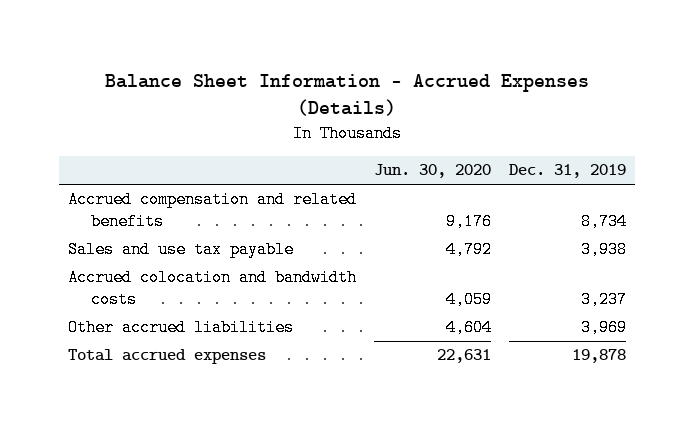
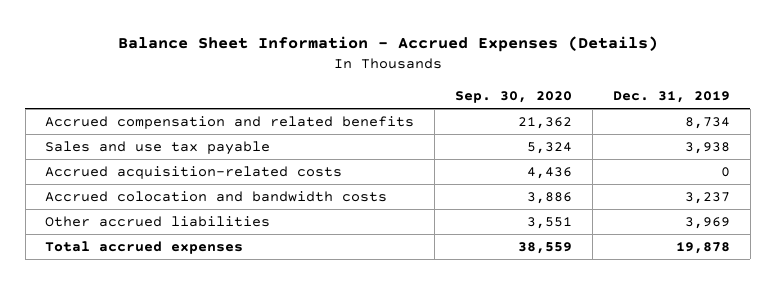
[373,164,491,179] Jun. 30, 2020 -> none
none -> [455,91,573,104] Sep. 30, 2020
none -> [45,165,343,179] Accrued acquisition-related costs

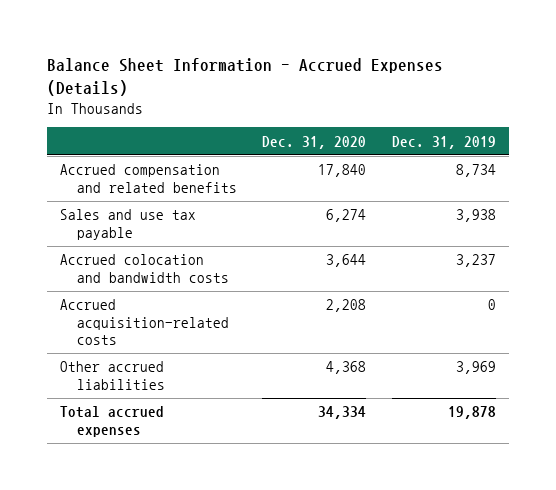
[455,91,573,104] Sep. 30, 2020 -> none
none -> [262,135,367,149] Dec. 31, 2020
[45,165,343,179] Accrued acquisition-related costs -> [60,299,229,346] Accrued acquisition-related costs

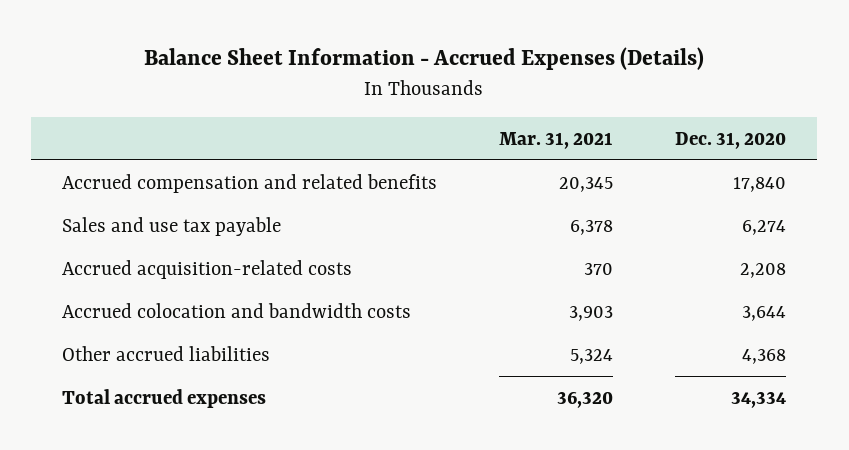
[392,135,497,149] Dec. 31, 2019 -> none
none -> [499,131,614,149] Mar. 31, 2021
[60,254,229,283] Accrued colocation and bandwidth costs -> [62,302,412,318] Accrued colocation and bandwidth costs

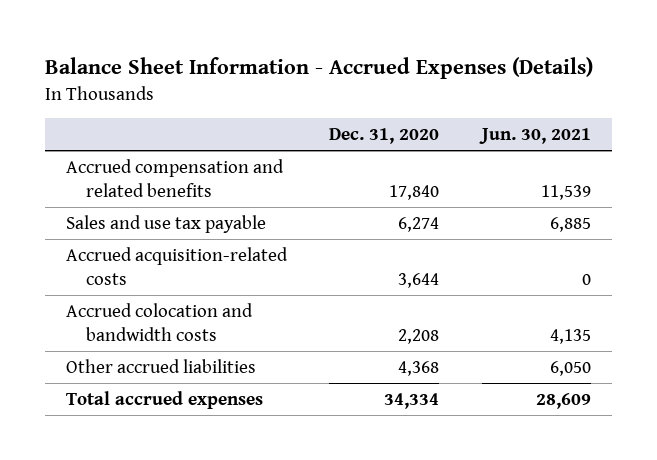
[499,131,614,149] Mar. 31, 2021 -> none
none -> [478,128,591,145] Jun. 30, 2021
[740,262,787,278] 2,208 -> [398,273,440,289] 3,644
[742,305,787,321] 3,644 -> [398,329,440,345] 2,208

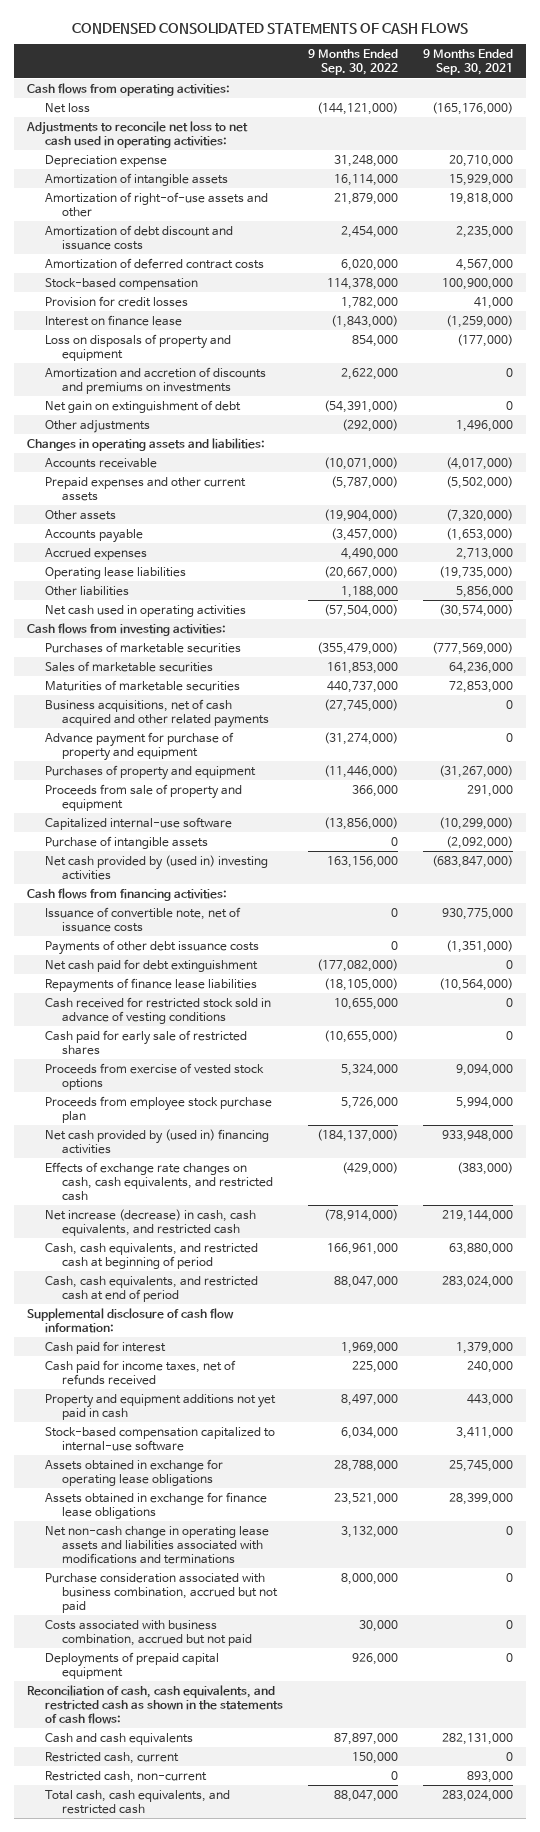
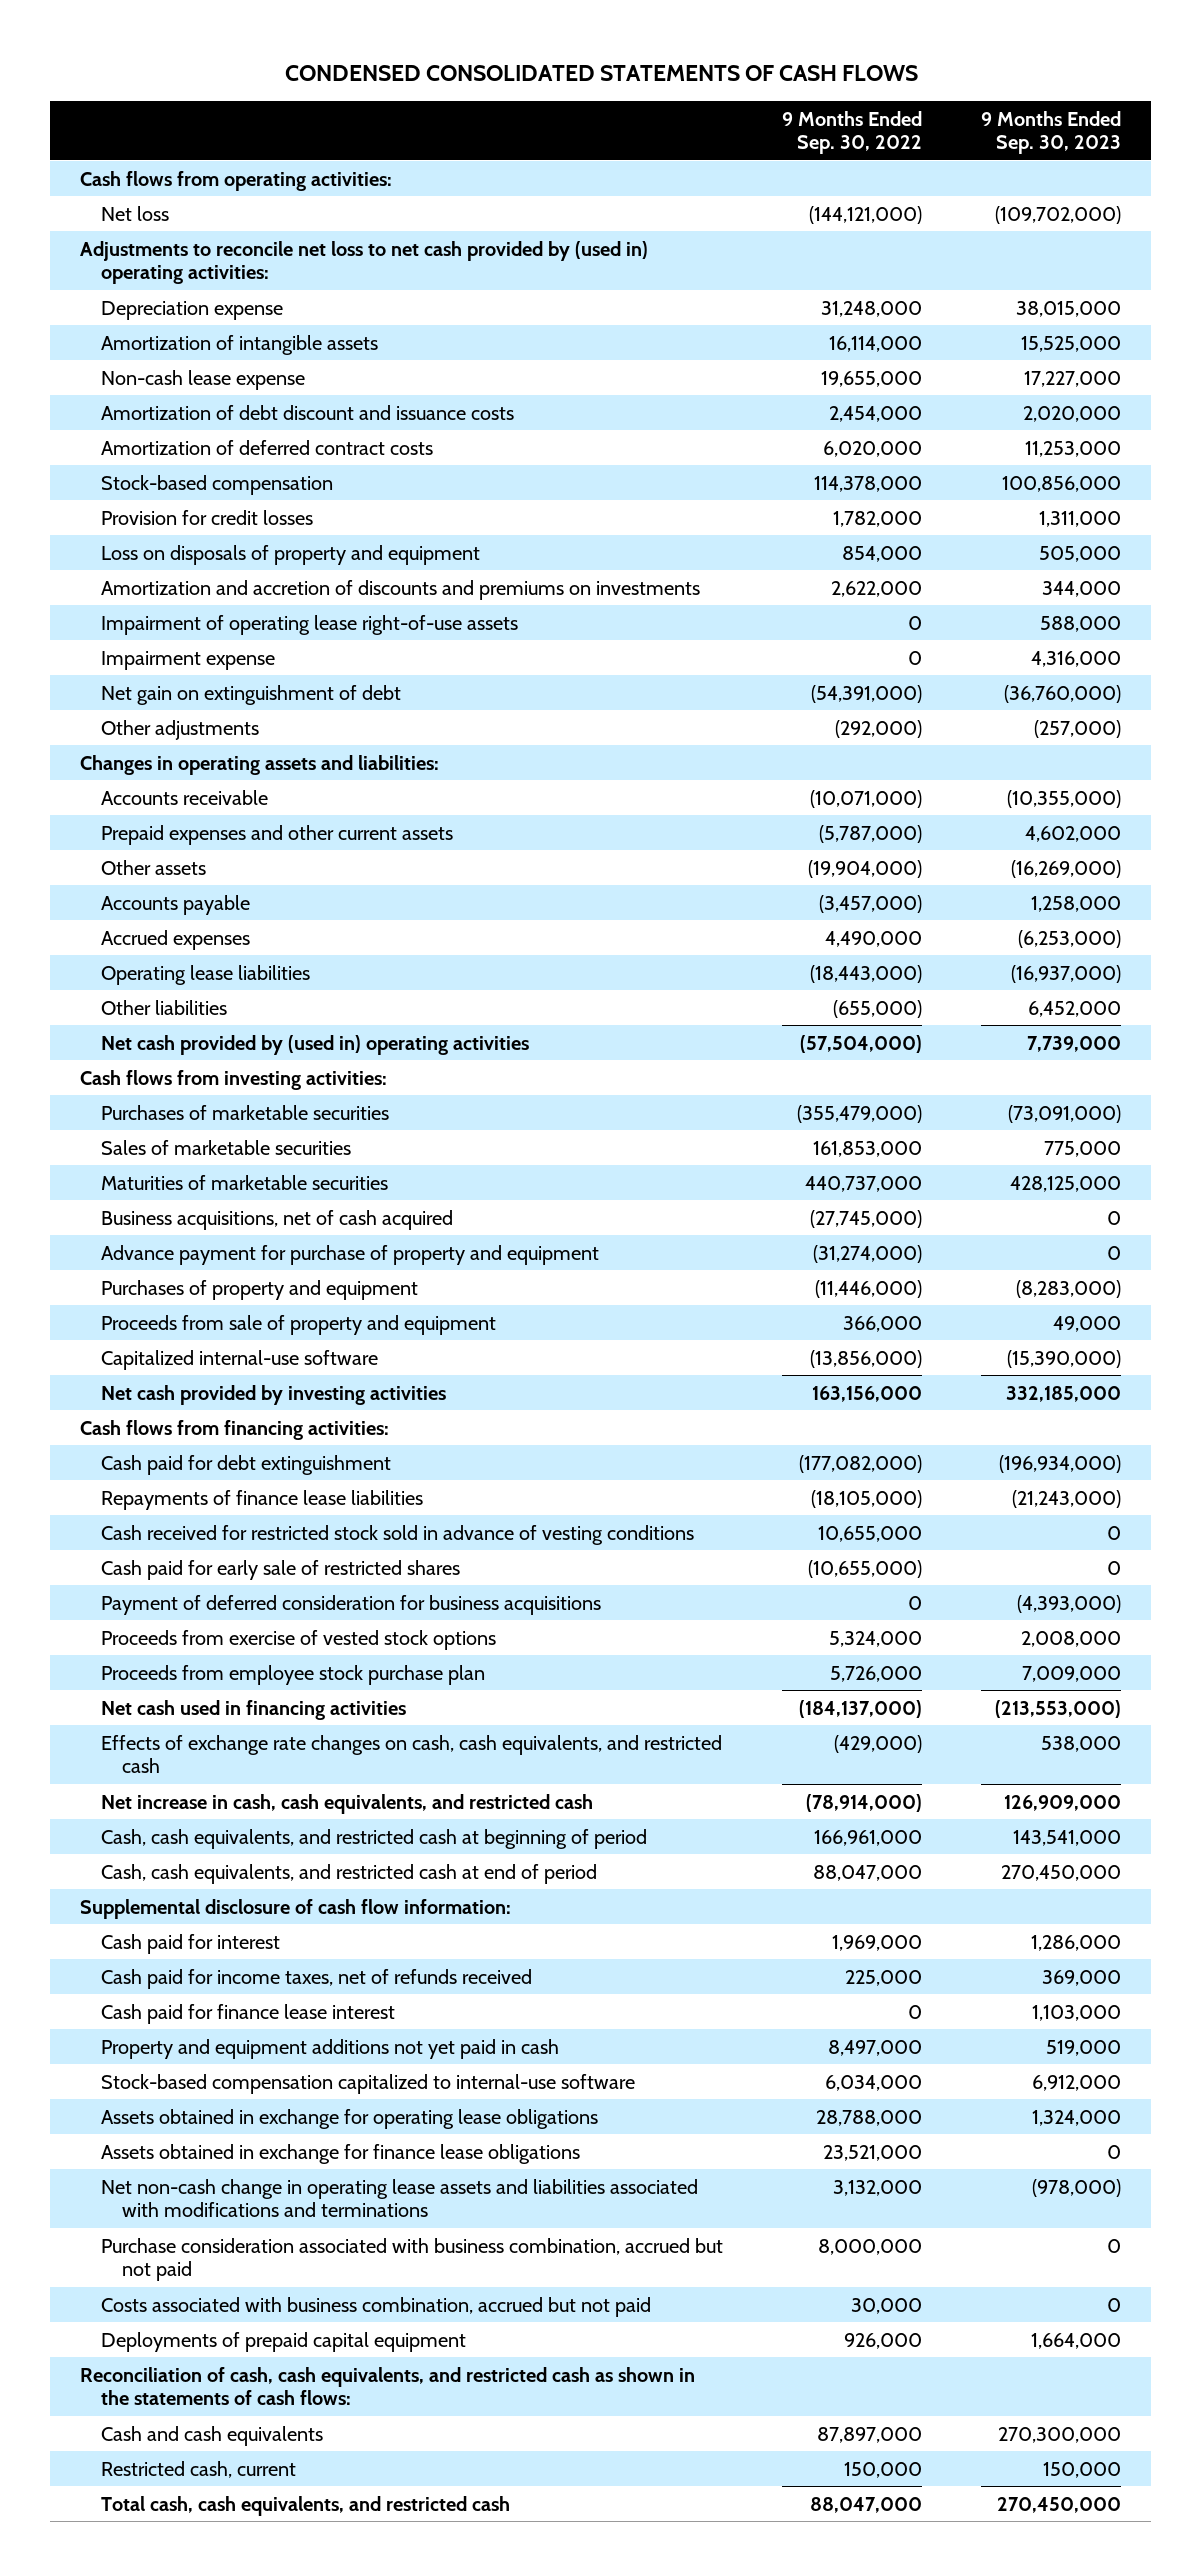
[423,49,514,76] 9 Months Ended Sep. 30, 2021 -> none
none -> [981,110,1122,155] 9 Months Ended Sep. 30, 2023
[25,120,248,148] Adjustments to reconcile net loss to net cash used in operating activities: -> [79,240,648,285] Adjustments to reconcile net loss to net cash provided by (used in) operating activities:
[44,191,268,217] Amortization of right-of-use assets and other -> none
none -> [101,369,306,390] Non-cash lease expense
[44,314,182,326] Interest on finance lease -> none
none -> [101,614,519,635] Impairment of operating lease right-of-use assets
none -> [101,650,276,670] Impairment expense
[323,565,398,579] (20,667,000) -> [810,964,923,983] (18,443,000)
[340,585,398,598] 1,188,000 -> [833,999,923,1018] (655,000)
[44,604,246,617] Net cash used in operating activities -> [101,1034,530,1055] Net cash provided by (used in) operating activities
[44,698,270,728] Business acquisitions, net of cash acquired and other related payments -> [101,1209,454,1230] Business acquisitions, net of cash acquired
[44,835,208,849] Purchase of intangible assets -> none
[44,854,268,880] Net cash provided by (used in) investing activities -> [101,1384,447,1405] Net cash provided by investing activities
[44,906,241,932] Issuance of convertible note, net of issuance costs -> none
[44,939,259,955] Payments of other debt issuance costs -> none
[44,958,258,972] Net cash paid for debt extinguishment -> [101,1454,392,1475] Cash paid for debt extinguishment
none -> [101,1594,602,1615] Payment of deferred consideration for business acquisitions
[44,1128,269,1154] Net cash provided by (used in) financing activities -> [101,1699,407,1720] Net cash used in financing activities
[44,1208,256,1236] Net increase (decrease) in cash, cash equivalents, and restricted cash -> [101,1793,594,1814] Net increase in cash, cash equivalents, and restricted cash
none -> [101,2003,396,2024] Cash paid for finance lease interest
[44,1770,207,1783] Restricted cash, non-current -> none

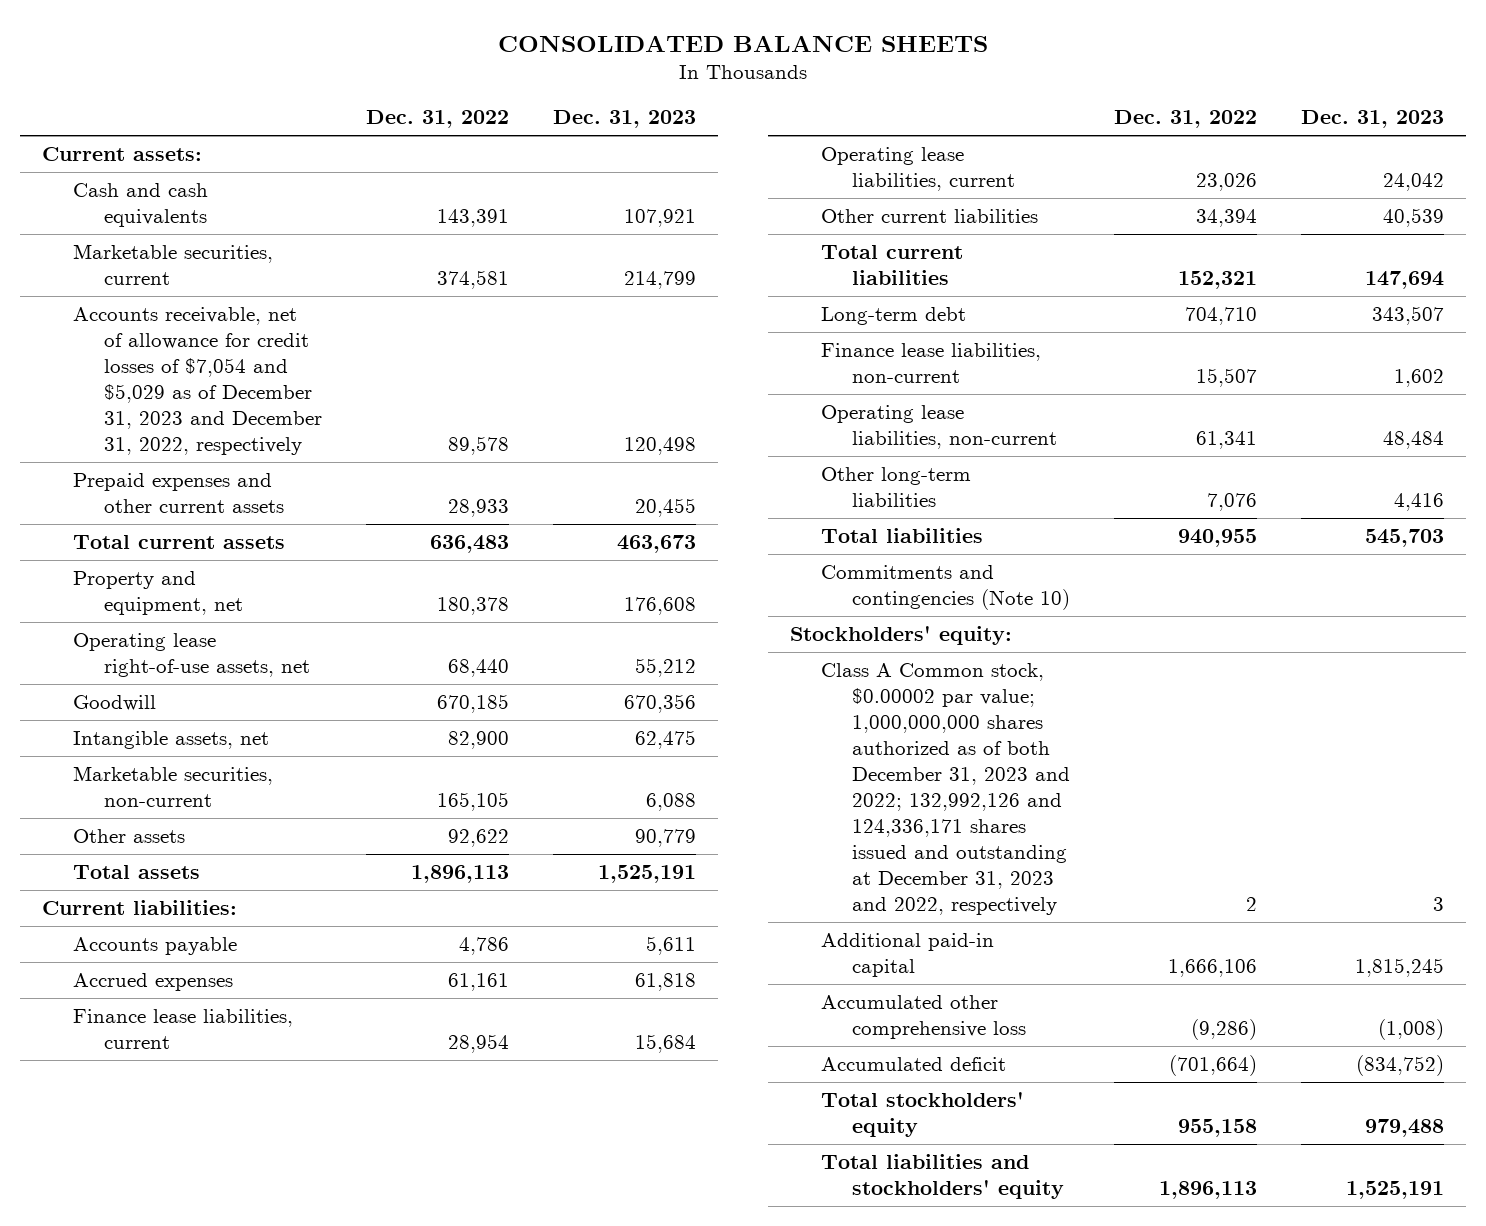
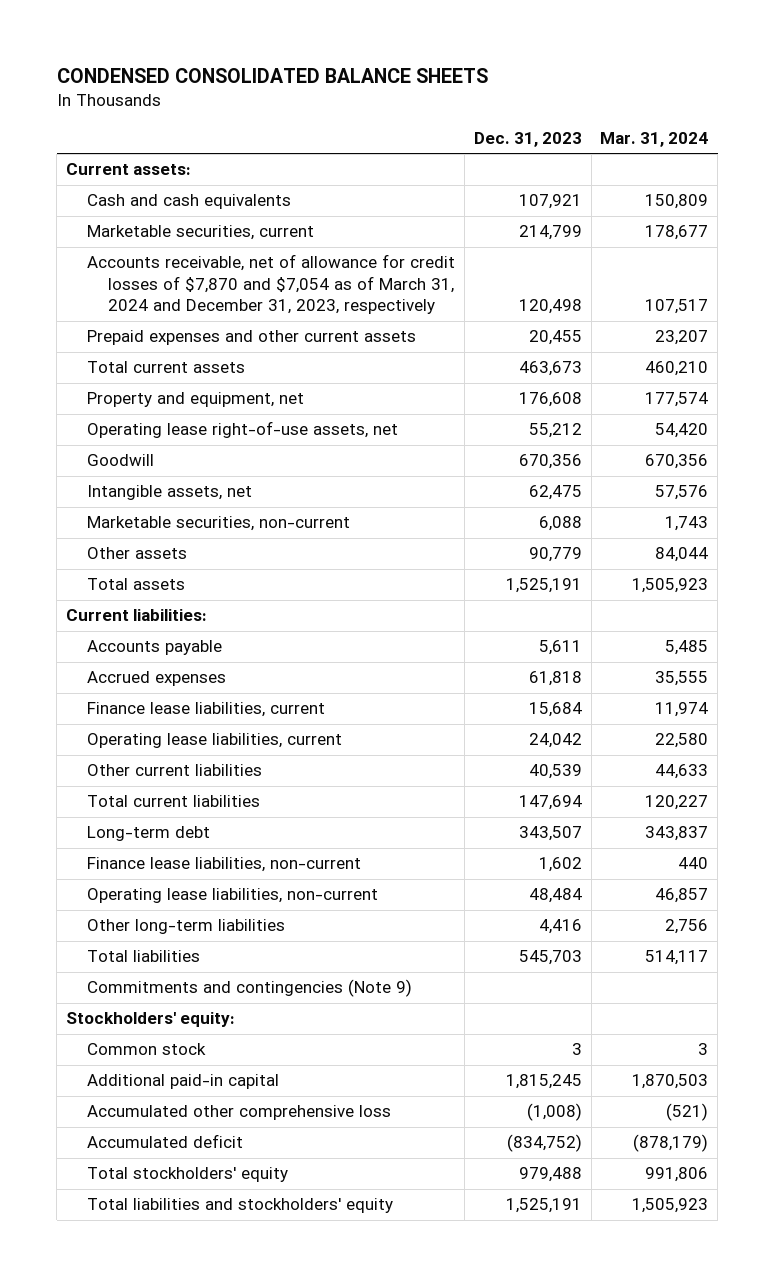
[498,34,989,52] CONSOLIDATED BALANCE SHEETS -> [56,67,488,83] CONDENSED CONSOLIDATED BALANCE SHEETS
[365,110,509,129] Dec. 31, 2022 -> none
none -> [600,131,709,147] Mar. 31, 2024
[73,307,323,456] Accounts receivable, net of allowance for credit losses of $7,054 and $5,029 as of December 31, 2023 and December 31, 2022, respectively -> [87,254,456,315] Accounts receivable, net of allowance for credit losses of $7,870 and $7,054 as of March 31, 2024 and December 31, 2023, respectively
[821,565,1071,611] Commitments and contingencies (Note 10) -> [87,979,413,998] Commitments and contingencies (Note 9)
[821,663,1071,916] Class A Common stock, $0.00002 par value; 1,000,000,000 shares authorized as of both December 31, 2023 and 2022; 132,992,126 and 124,336,171 shares issued and outstanding at December 31, 2023 and 2022, respectively -> [87,1043,207,1056] Common stock

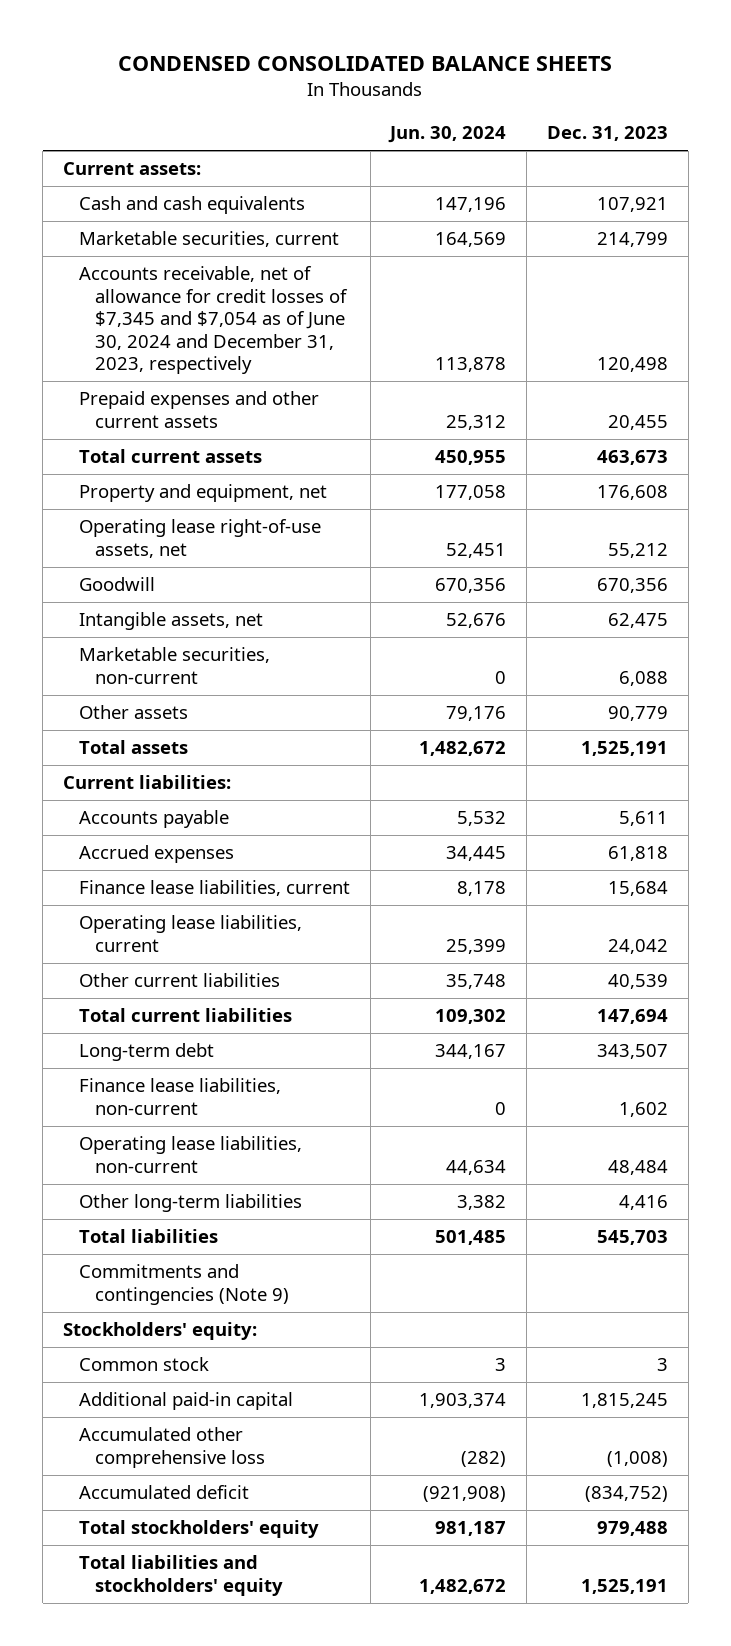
[600,131,709,147] Mar. 31, 2024 -> none
none -> [388,126,507,144] Jun. 30, 2024
[87,254,456,315] Accounts receivable, net of allowance for credit losses of $7,870 and $7,054 as of March 31, 2024 and December 31, 2023, respectively -> [79,266,349,375] Accounts receivable, net of allowance for credit losses of $7,345 and $7,054 as of June 30, 2024 and December 31, 2023, respectively

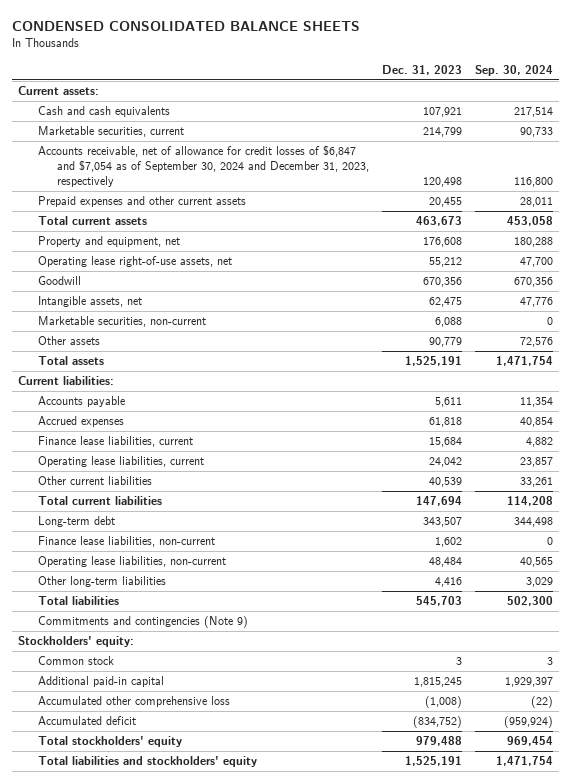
[388,126,507,144] Jun. 30, 2024 -> none
none -> [474,64,553,76] Sep. 30, 2024
[79,266,349,375] Accounts receivable, net of allowance for credit losses of $7,345 and $7,054 as of June 30, 2024 and December 31, 2023, respectively -> [37,145,370,188] Accounts receivable, net of allowance for credit losses of $6,847 and $7,054 as of September 30, 2024 and December 31, 2023, respectively

